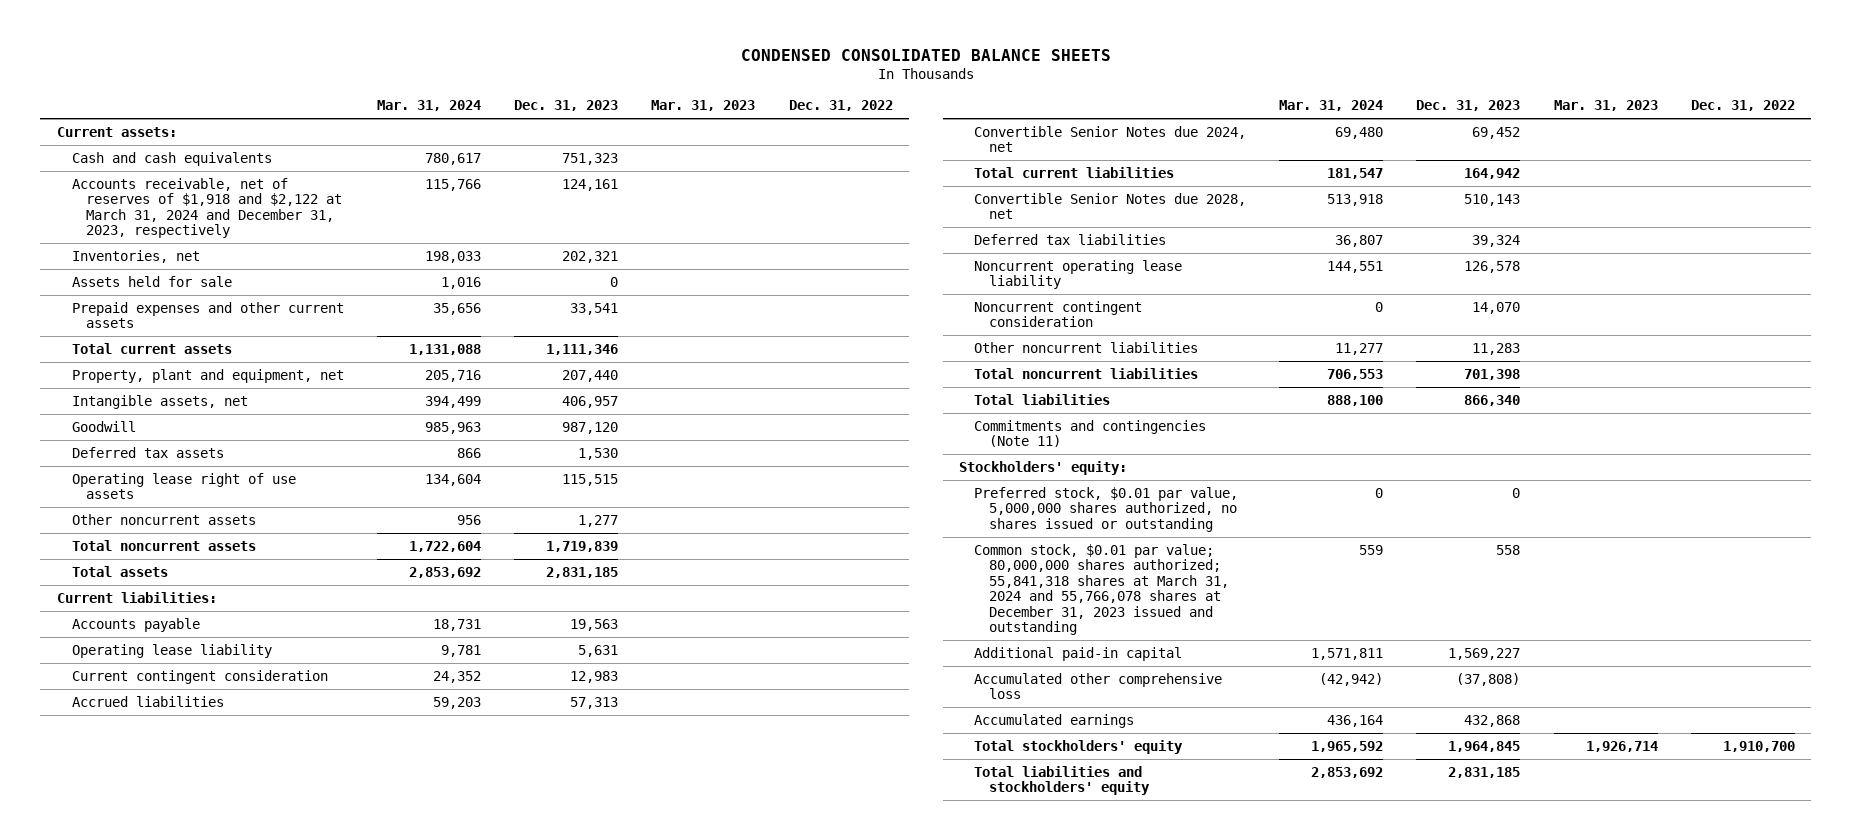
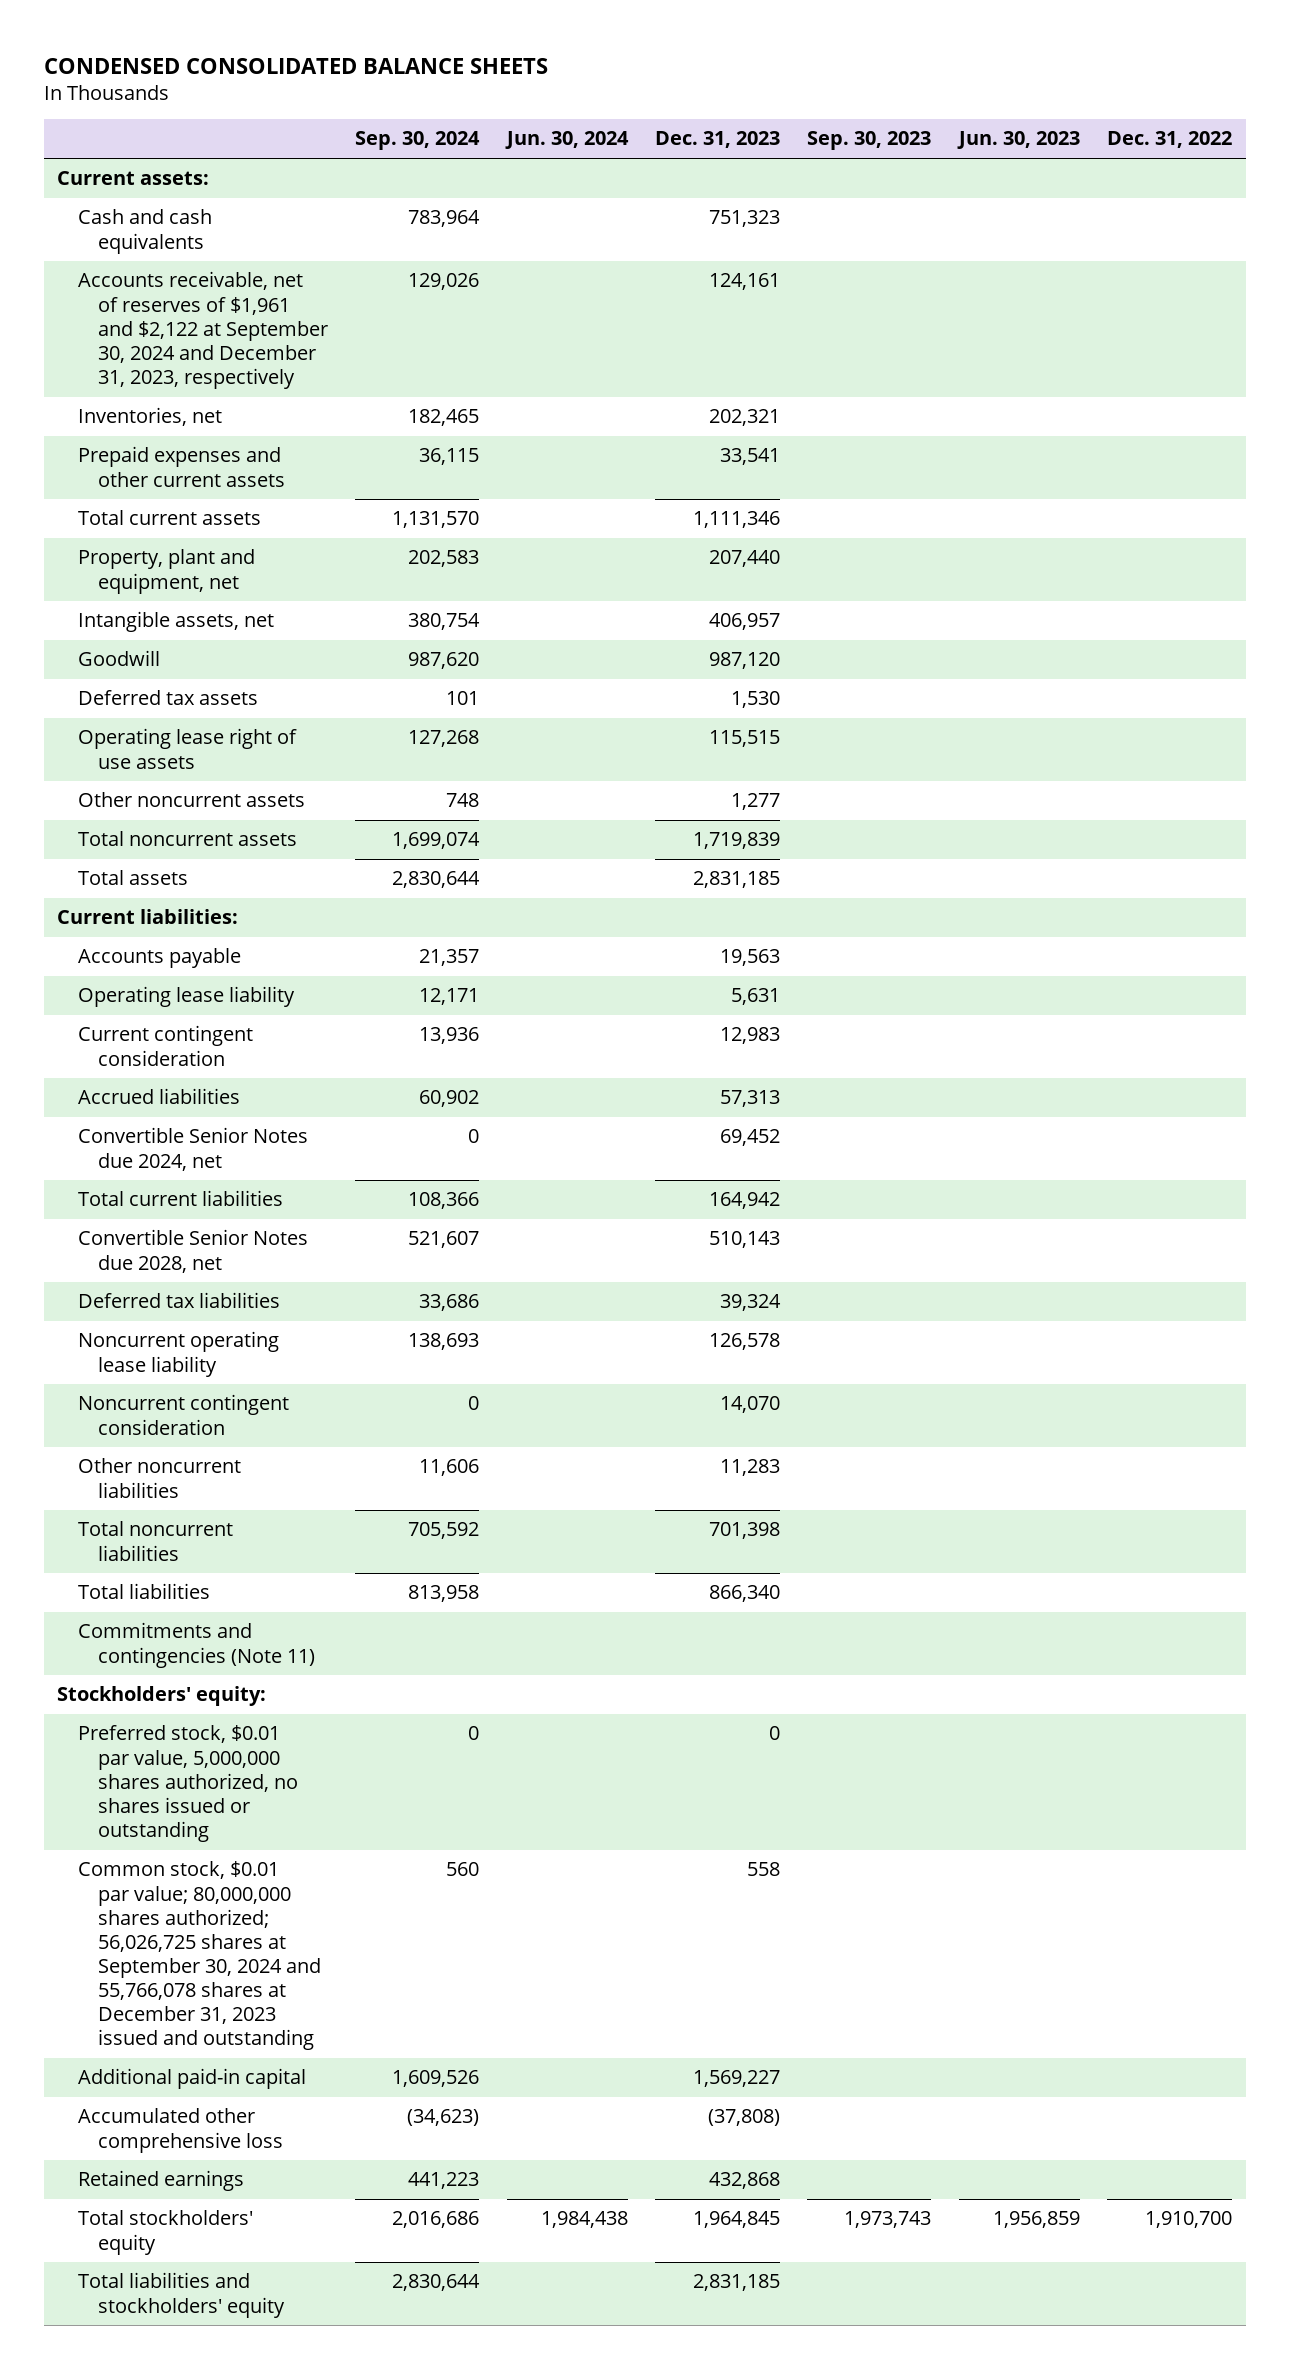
[376,100,481,112] Mar. 31, 2024 -> none
[651,100,756,112] Mar. 31, 2023 -> none
none -> [355,131,481,151] Sep. 30, 2024
none -> [504,131,629,150] Jun. 30, 2024
none -> [807,131,932,151] Sep. 30, 2023
none -> [956,131,1080,150] Jun. 30, 2023
[71,177,343,239] Accounts receivable, net of reserves of $1,918 and $2,122 at March 31, 2024 and December 31, 2023, respectively -> [77,271,329,389] Accounts receivable, net of reserves of $1,961 and $2,122 at September 30, 2024 and December 31, 2023, respectively
[71,275,232,287] Assets held for sale -> none
[973,543,1229,636] Common stock, $0.01 par value; 80,000,000 shares authorized; 55,841,318 shares at March 31, 2024 and 55,766,078 shares at December 31, 2023 issued and outstanding -> [77,1861,322,2051] Common stock, $0.01 par value; 80,000,000 shares authorized; 56,026,725 shares at September 30, 2024 and 55,766,078 shares at December 31, 2023 issued and outstanding
[973,713,1134,728] Accumulated earnings -> [77,2170,244,2192] Retained earnings

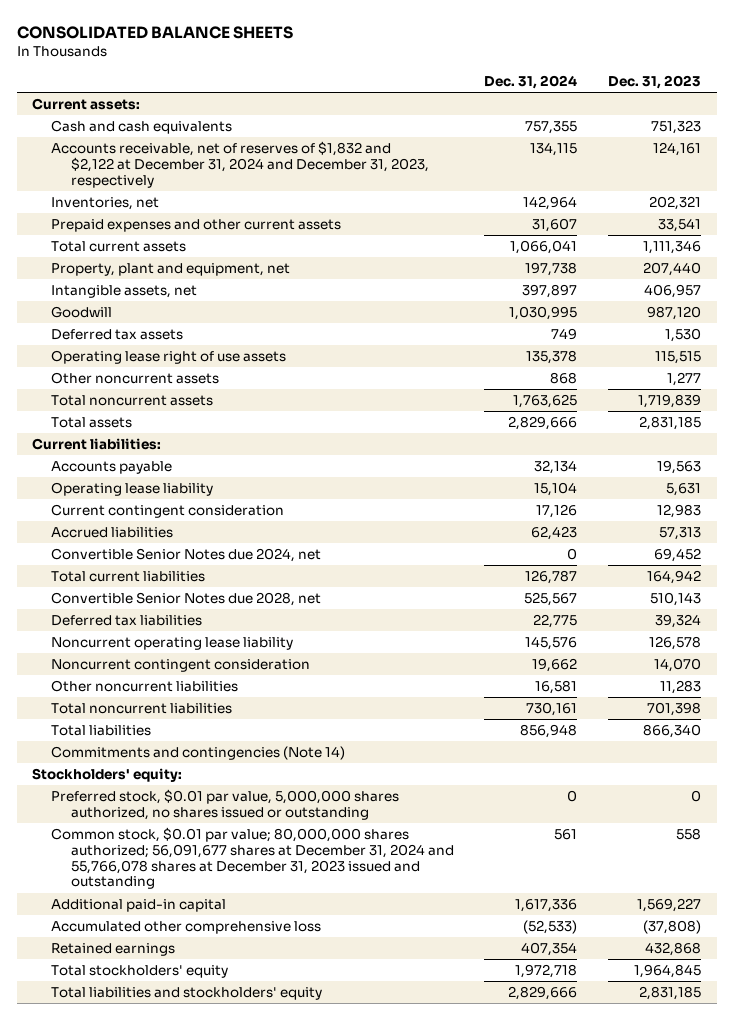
[43,57,548,74] CONDENSED CONSOLIDATED BALANCE SHEETS -> [16,25,293,39] CONSOLIDATED BALANCE SHEETS
[355,131,481,151] Sep. 30, 2024 -> none
[504,131,629,150] Jun. 30, 2024 -> none
[807,131,932,151] Sep. 30, 2023 -> none
[956,131,1080,150] Jun. 30, 2023 -> none
[1106,131,1232,149] Dec. 31, 2022 -> none
none -> [484,74,578,89] Dec. 31, 2024
[77,271,329,389] Accounts receivable, net of reserves of $1,961 and $2,122 at September 30, 2024 and December 31, 2023, respectively -> [51,141,429,188] Accounts receivable, net of reserves of $1,832 and $2,122 at December 31, 2024 and December 31, 2023, respectively
[77,1622,316,1668] Commitments and contingencies (Note 11) -> [51,746,346,761] Commitments and contingencies (Note 14)
[77,1861,322,2051] Common stock, $0.01 par value; 80,000,000 shares authorized; 56,026,725 shares at September 30, 2024 and 55,766,078 shares at December 31, 2023 issued and outstanding -> [51,827,454,890] Common stock, $0.01 par value; 80,000,000 shares authorized; 56,091,677 shares at December 31, 2024 and 55,766,078 shares at December 31, 2023 issued and outstanding

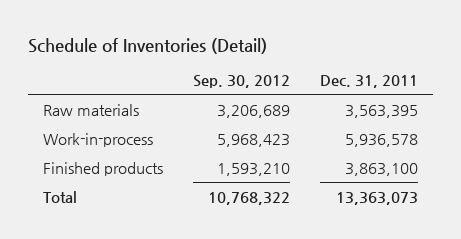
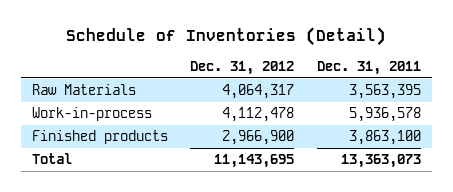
[193,74,291,88] Sep. 30, 2012 -> none
none -> [190,60,295,75] Dec. 31, 2012
[42,103,139,116] Raw materials -> [31,84,136,96] Raw Materials

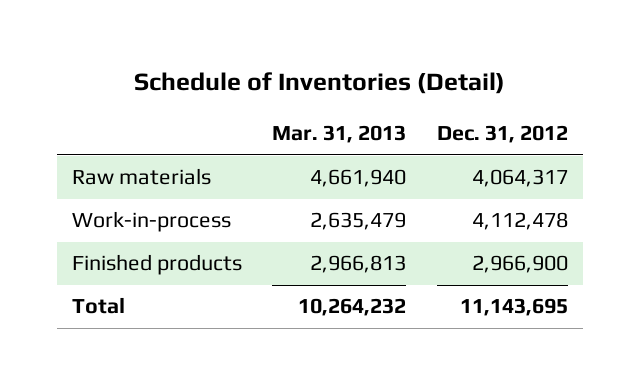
[317,60,422,75] Dec. 31, 2011 -> none
none -> [272,125,407,144] Mar. 31, 2013
[31,84,136,96] Raw Materials -> [71,168,211,186] Raw materials

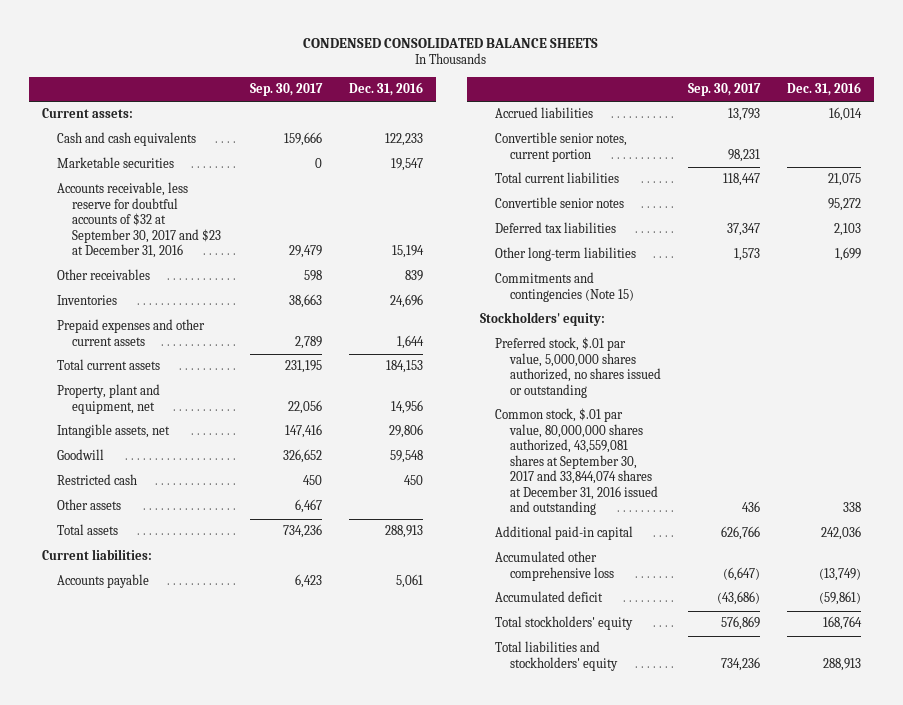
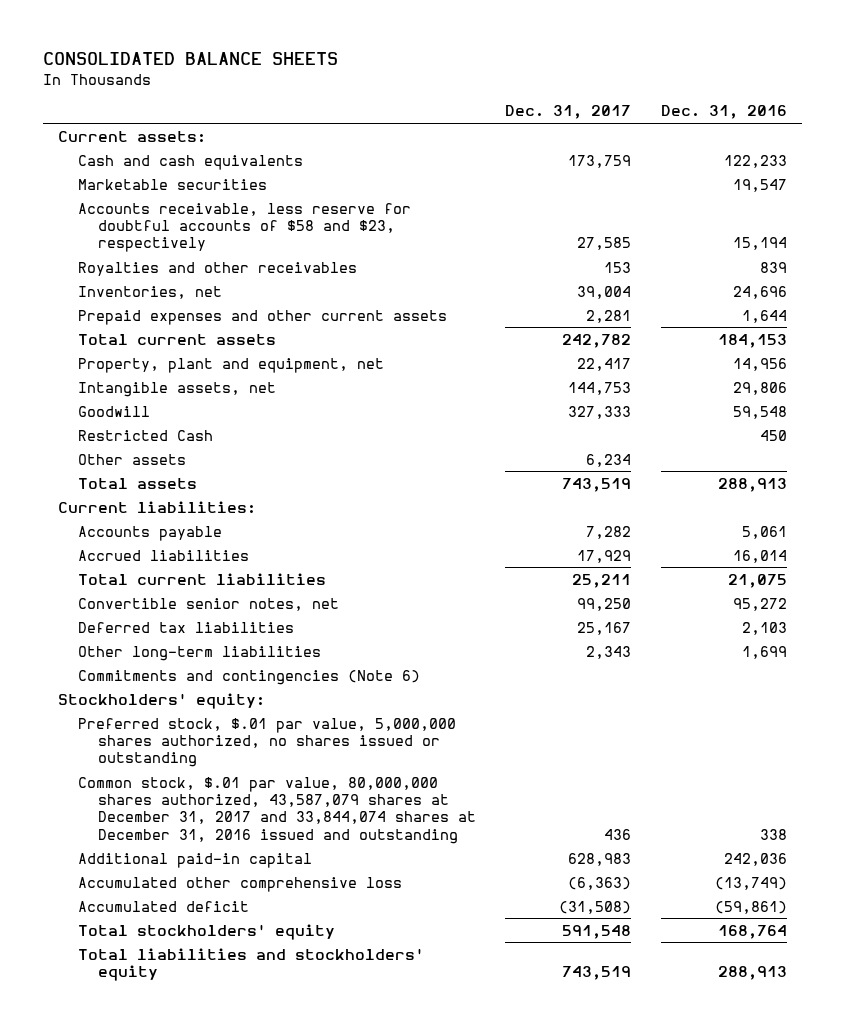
[303,37,599,48] CONDENSED CONSOLIDATED BALANCE SHEETS -> [43,52,339,66] CONSOLIDATED BALANCE SHEETS
[249,83,323,97] Sep. 30, 2017 -> none
none -> [505,105,632,120] Dec. 31, 2017
[56,182,221,259] Accounts receivable, less reserve for doubtful accounts of $32 at September 30, 2017 and $23 at December 31, 2016 -> [77,202,411,253] Accounts receivable, less reserve for doubtful accounts of $58 and $23, respectively
[56,269,150,281] Other receivables -> [77,261,357,276] Royalties and other receivables
[56,295,117,306] Inventories -> [77,285,222,299] Inventories, net
[56,474,137,486] Restricted cash -> [77,429,213,441] Restricted Cash
[495,132,628,162] Convertible senior notes, current portion -> none
[495,197,625,209] Convertible senior notes -> [77,597,339,611] Convertible senior notes, net
[495,272,634,302] Commitments and contingencies (Note 15) -> [77,669,420,685] Commitments and contingencies (Note 6)
[495,408,658,516] Common stock, $.01 par value, 80,000,000 shares authorized, 43,559,081 shares at September 30, 2017 and 33,844,074 shares at December 31, 2016 issued and outstanding -> [77,776,477,844] Common stock, $.01 par value, 80,000,000 shares authorized, 43,587,079 shares at December 31, 2017 and 33,844,074 shares at December 31, 2016 issued and outstanding

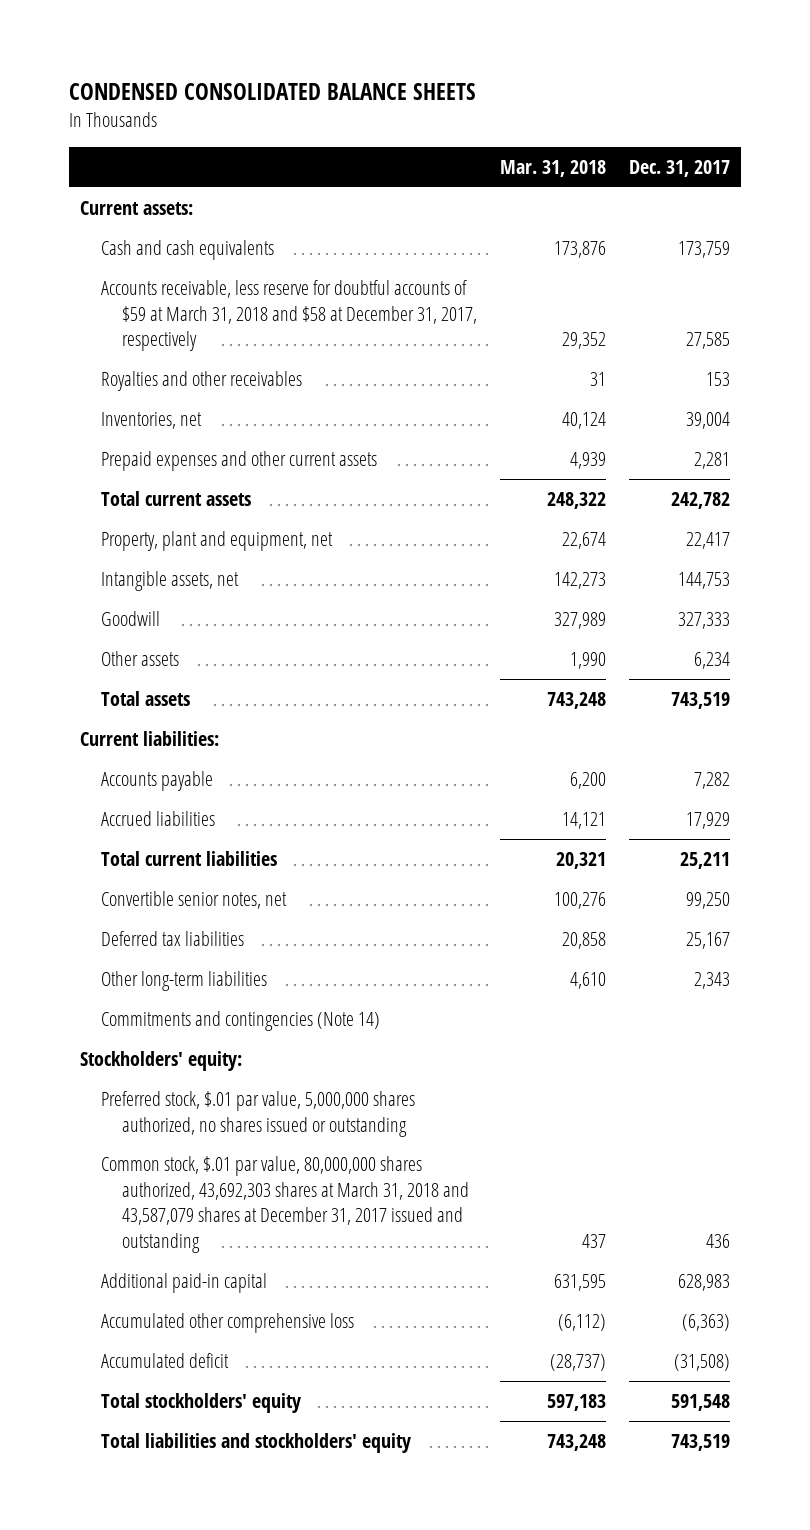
[43,52,339,66] CONSOLIDATED BALANCE SHEETS -> [68,82,476,100] CONDENSED CONSOLIDATED BALANCE SHEETS
[660,105,787,120] Dec. 31, 2016 -> none
none -> [500,160,607,178] Mar. 31, 2018
[77,178,267,190] Marketable securities -> none
[77,202,411,253] Accounts receivable, less reserve for doubtful accounts of $58 and $23, respectively -> [101,279,478,352] Accounts receivable, less reserve for doubtful accounts of $59 at March 31, 2018 and $58 at December 31, 2017, respectively
[77,429,213,441] Restricted Cash -> none
[77,669,420,685] Commitments and contingencies (Note 6) -> [101,1010,381,1031] Commitments and contingencies (Note 14)
[77,776,477,844] Common stock, $.01 par value, 80,000,000 shares authorized, 43,587,079 shares at December 31, 2017 and 33,844,074 shares at December 31, 2016 issued and outstanding -> [101,1155,470,1254] Common stock, $.01 par value, 80,000,000 shares authorized, 43,692,303 shares at March 31, 2018 and 43,587,079 shares at December 31, 2017 issued and outstanding

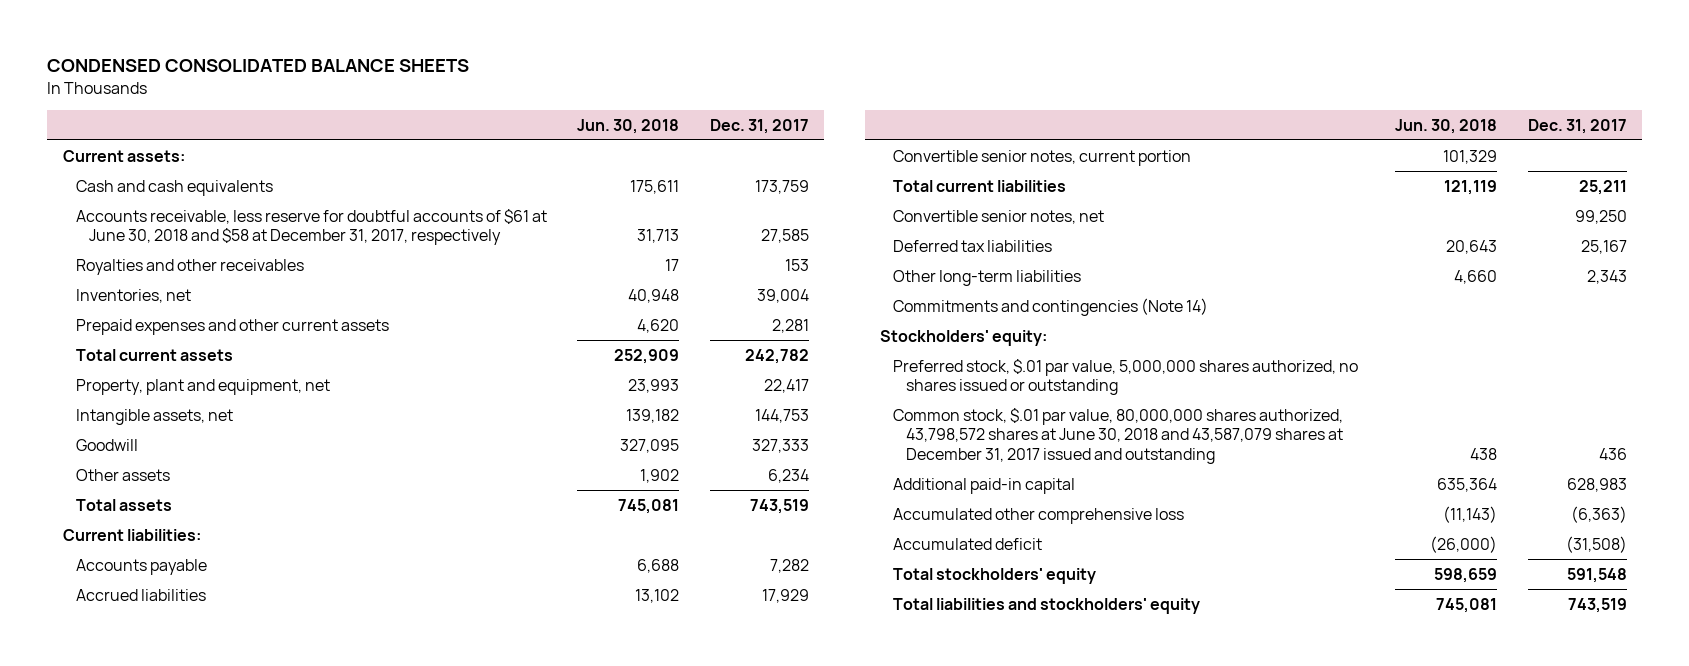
[500,160,607,178] Mar. 31, 2018 -> none
none -> [577,118,680,134] Jun. 30, 2018
[101,279,478,352] Accounts receivable, less reserve for doubtful accounts of $59 at March 31, 2018 and $58 at December 31, 2017, respectively -> [75,208,547,246] Accounts receivable, less reserve for doubtful accounts of $61 at June 30, 2018 and $58 at December 31, 2017, respectively
none -> [893,149,1192,166] Convertible senior notes, current portion
[101,1155,470,1254] Common stock, $.01 par value, 80,000,000 shares authorized, 43,692,303 shares at March 31, 2018 and 43,587,079 shares at December 31, 2017 issued and outstanding -> [893,407,1344,465] Common stock, $.01 par value, 80,000,000 shares authorized, 43,798,572 shares at June 30, 2018 and 43,587,079 shares at December 31, 2017 issued and outstanding

